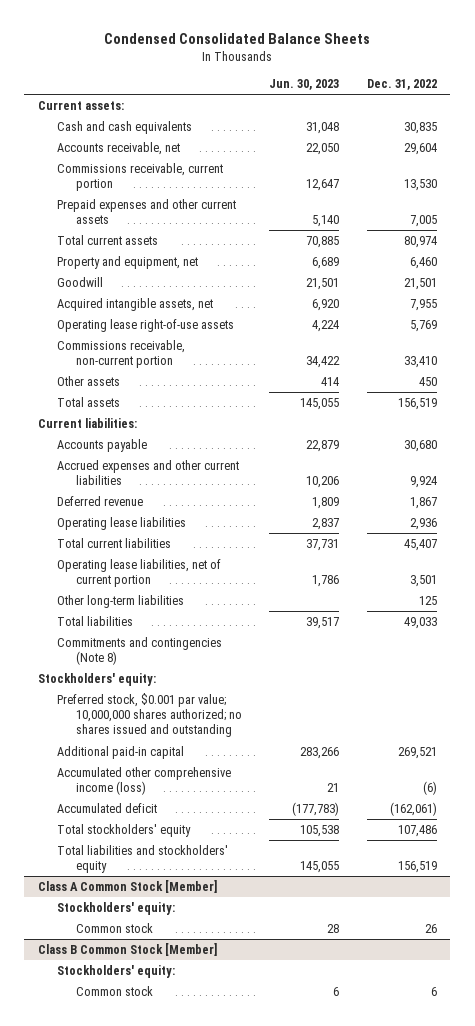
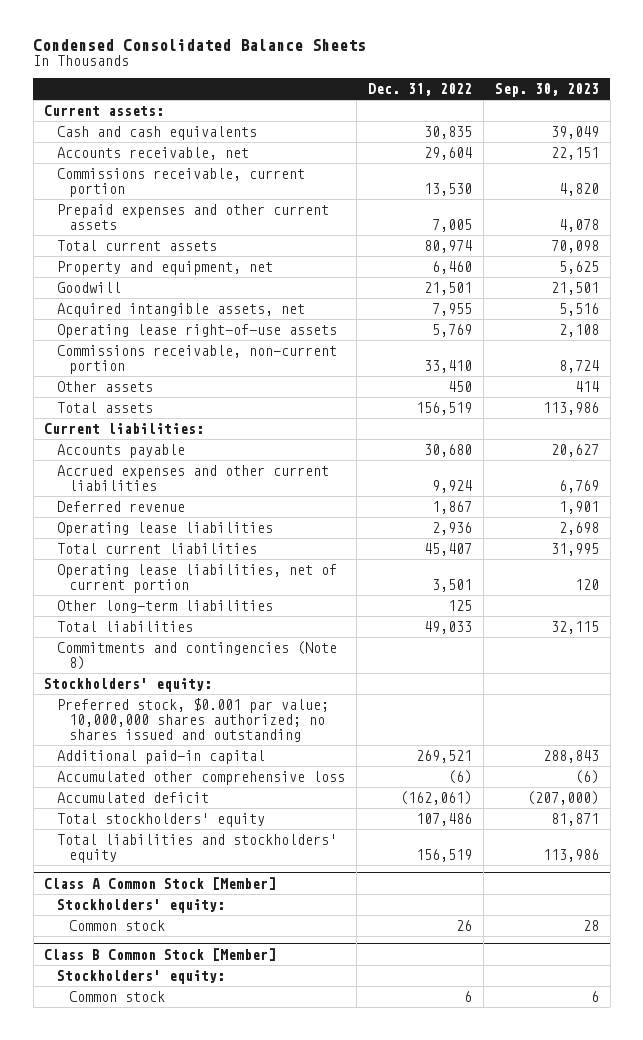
[269,79,340,91] Jun. 30, 2023 -> none
none -> [494,83,599,98] Sep. 30, 2023
[56,766,231,796] Accumulated other comprehensive income (loss) -> [56,771,345,786] Accumulated other comprehensive loss

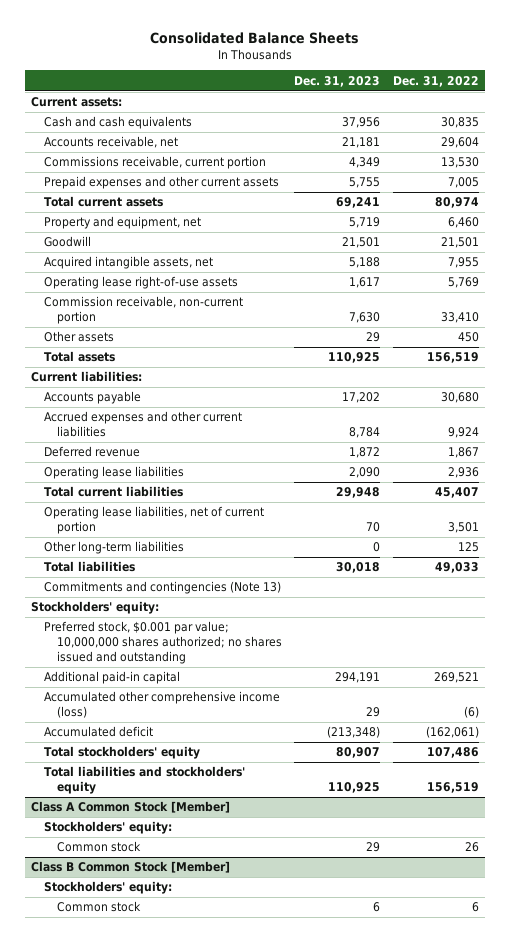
[33,38,367,51] Condensed Consolidated Balance Sheets -> [149,31,359,44] Consolidated Balance Sheets
[494,83,599,98] Sep. 30, 2023 -> none
none -> [294,75,381,87] Dec. 31, 2023
[56,345,337,375] Commissions receivable, non-current portion -> [44,296,244,325] Commission receivable, non-current portion
[56,641,337,671] Commitments and contingencies (Note 8) -> [44,581,282,595] Commitments and contingencies (Note 13)
[56,771,345,786] Accumulated other comprehensive loss -> [44,691,281,719] Accumulated other comprehensive income (loss)

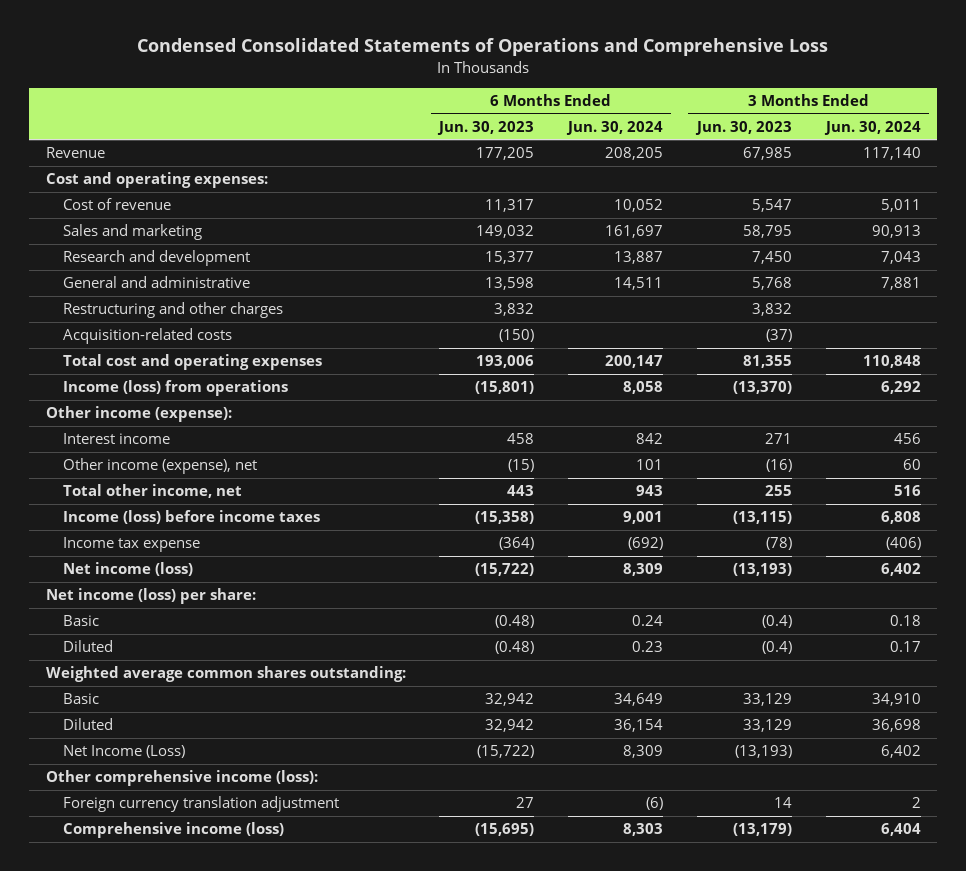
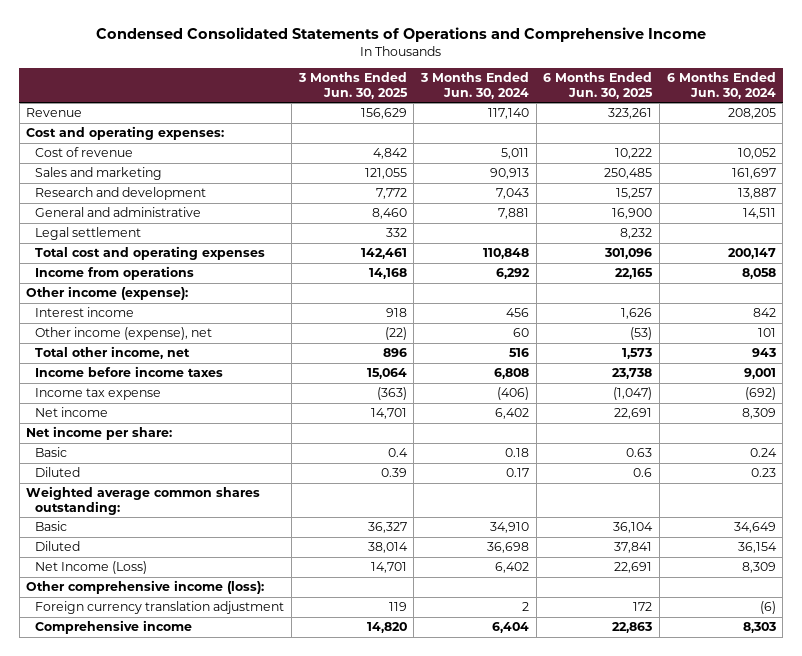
[137,38,829,57] Condensed Consolidated Statements of Operations and Comprehensive Loss -> [96,26,707,42] Condensed Consolidated Statements of Operations and Comprehensive Income
[437,120,535,135] Jun. 30, 2023 -> none
[694,120,792,135] Jun. 30, 2023 -> none
none -> [297,72,408,99] 3 Months Ended Jun. 30, 2025
none -> [543,72,654,99] 6 Months Ended Jun. 30, 2025
[62,302,283,319] Restructuring and other charges -> none
[62,328,232,345] Acquisition-related costs -> none
none -> [35,227,142,241] Legal settlement
[62,380,288,397] Income (loss) from operations -> [35,266,195,281] Income from operations
[62,510,320,525] Income (loss) before income taxes -> [35,366,224,378] Income before income taxes
[62,562,193,577] Net income (loss) -> [35,407,109,418] Net income
[45,588,256,605] Net income (loss) per share: -> [26,426,173,441] Net income per share:
[62,822,284,839] Comprehensive income (loss) -> [35,620,193,635] Comprehensive income

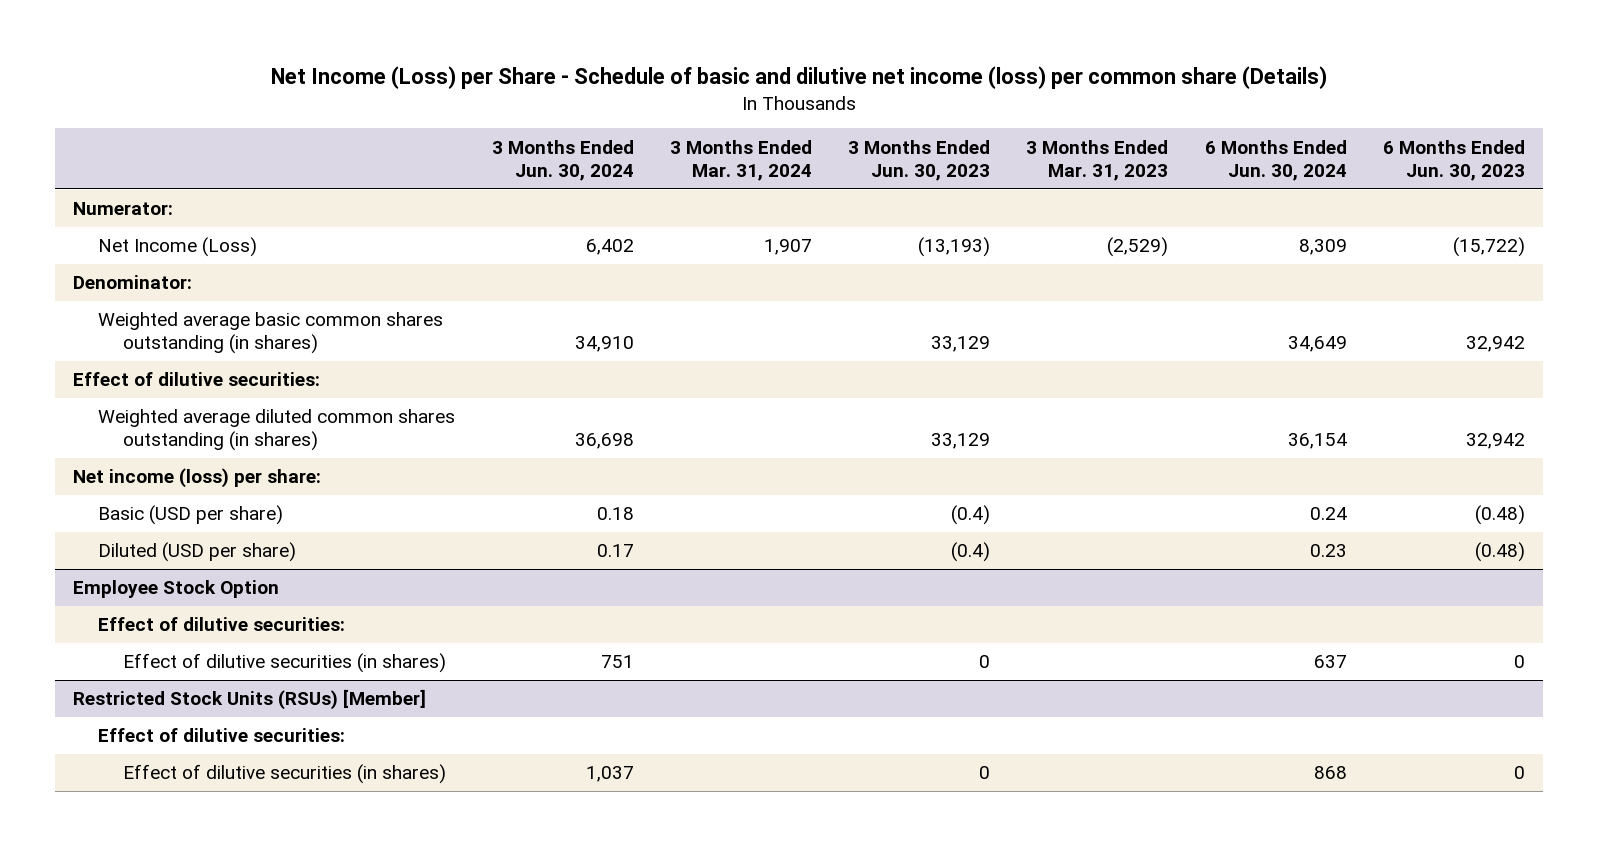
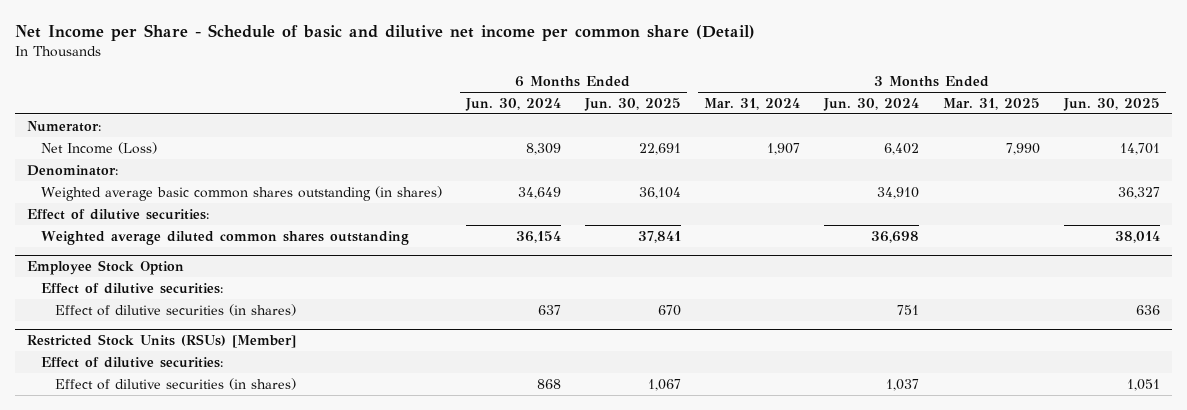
[271,66,1328,90] Net Income (Loss) per Share - Schedule of basic and dilutive net income (loss) per common share (Details) -> [15,24,756,42] Net Income per Share - Schedule of basic and dilutive net income per common share (Detail)
[848,139,991,181] 3 Months Ended Jun. 30, 2023 -> none
[1026,139,1169,181] 3 Months Ended Mar. 31, 2023 -> none
[1382,139,1525,181] 6 Months Ended Jun. 30, 2023 -> none
none -> [583,97,681,111] Jun. 30, 2025
none -> [943,97,1041,110] Mar. 31, 2025
none -> [1062,97,1160,111] Jun. 30, 2025
[73,468,322,489] Net income (loss) per share: -> none
[98,505,284,526] Basic (USD per share) -> none
[98,542,297,563] Diluted (USD per share) -> none
[98,409,456,452] Weighted average diluted common shares outstanding (in shares) -> [40,230,409,245] Weighted average diluted common shares outstanding

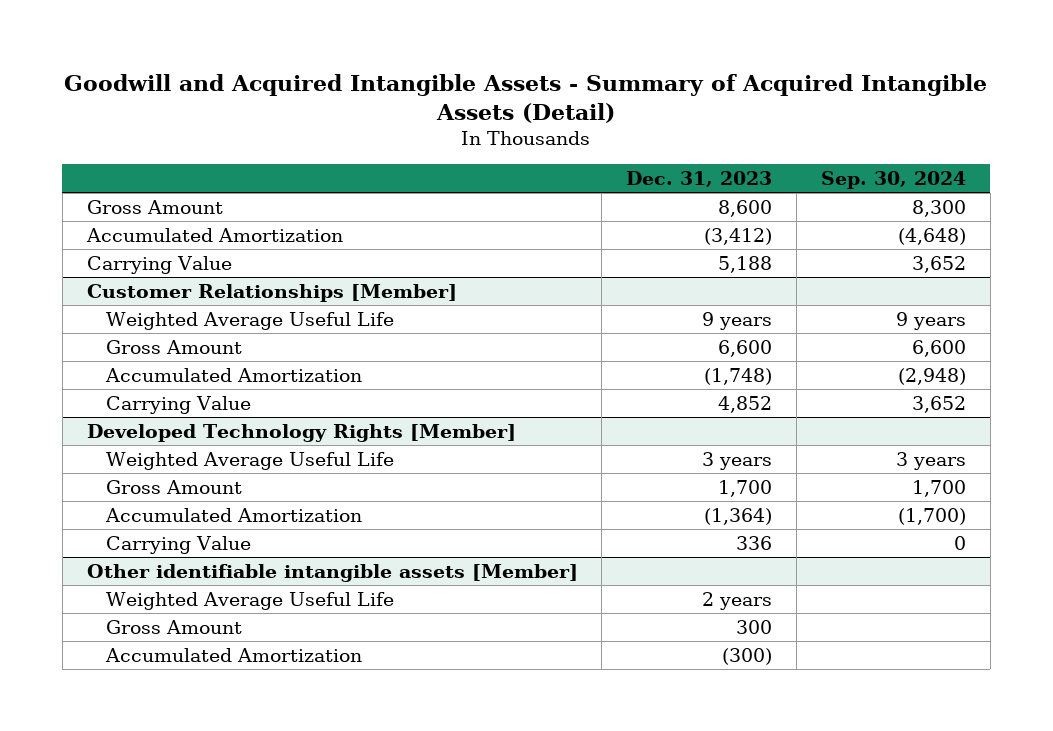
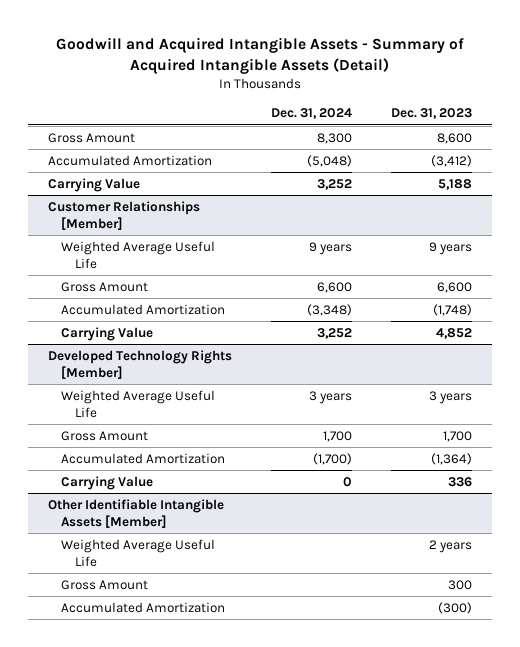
[821,171,967,190] Sep. 30, 2024 -> none
none -> [270,108,352,120] Dec. 31, 2024
[86,563,578,582] Other identifiable intangible assets [Member] -> [47,498,224,529] Other Identifiable Intangible Assets [Member]

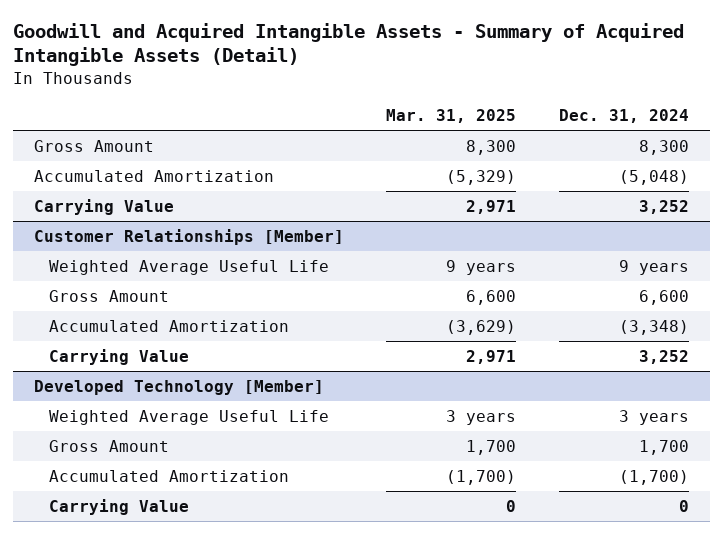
[391,108,473,120] Dec. 31, 2023 -> none
none -> [386,108,517,123] Mar. 31, 2025
[47,349,232,380] Developed Technology Rights [Member] -> [34,379,325,395] Developed Technology [Member]
[47,498,224,529] Other Identifiable Intangible Assets [Member] -> none
[61,538,216,568] Weighted Average Useful Life -> none
[61,579,149,590] Gross Amount -> none
[61,601,226,613] Accumulated Amortization -> none

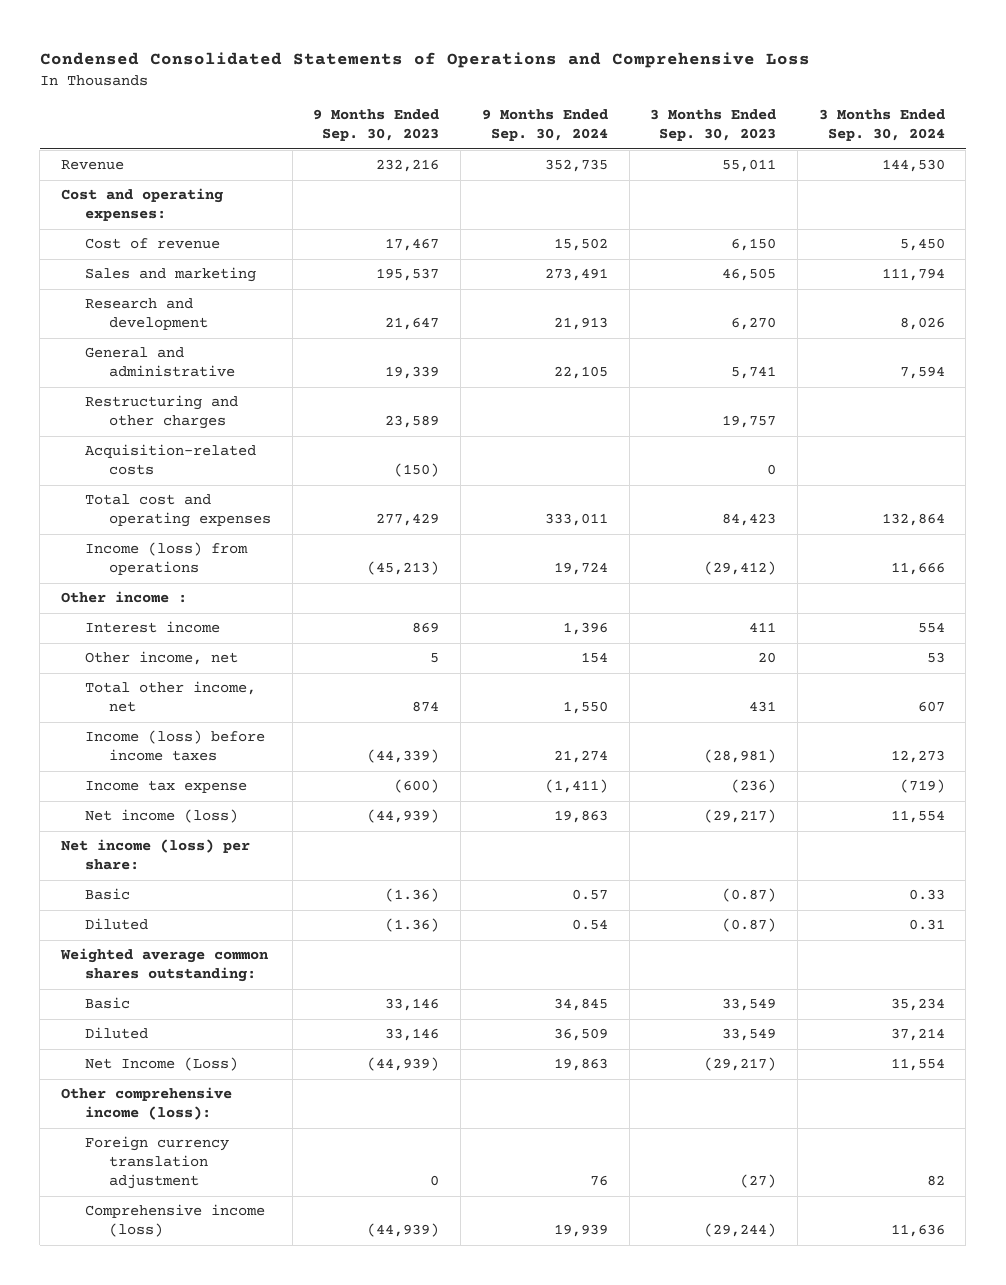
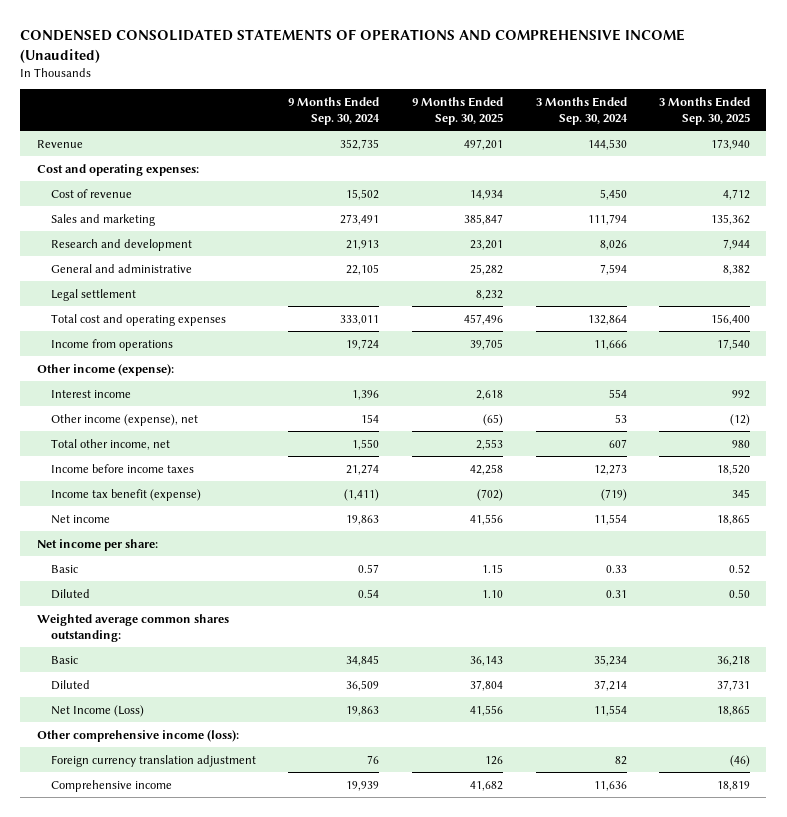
[39,51,810,68] Condensed Consolidated Statements of Operations and Comprehensive Loss -> [20,28,686,63] CONDENSED CONSOLIDATED STATEMENTS OF OPERATIONS AND COMPREHENSIVE INCOME (Unaudited)
[313,109,440,142] 9 Months Ended Sep. 30, 2023 -> none
[650,109,777,142] 3 Months Ended Sep. 30, 2023 -> none
none -> [411,96,503,125] 9 Months Ended Sep. 30, 2025
none -> [659,96,751,125] 3 Months Ended Sep. 30, 2025
[85,395,239,430] Restructuring and other charges -> none
[85,444,257,476] Acquisition-related costs -> none
none -> [50,288,136,301] Legal settlement
[85,542,249,576] Income (loss) from operations -> [50,338,173,351] Income from operations
[61,591,188,604] Other income : -> [36,363,174,376] Other income (expense):
[85,651,239,666] Other income, net -> [50,413,198,426] Other income (expense), net
[85,730,266,762] Income (loss) before income taxes -> [50,463,194,473] Income before income taxes
[85,780,248,794] Income tax expense -> [50,488,201,501] Income tax benefit (expense)
[85,809,239,824] Net income (loss) -> [50,514,110,524] Net income
[61,839,251,871] Net income (loss) per share: -> [36,538,158,551] Net income per share:
[85,1204,266,1238] Comprehensive income (loss) -> [50,779,172,792] Comprehensive income

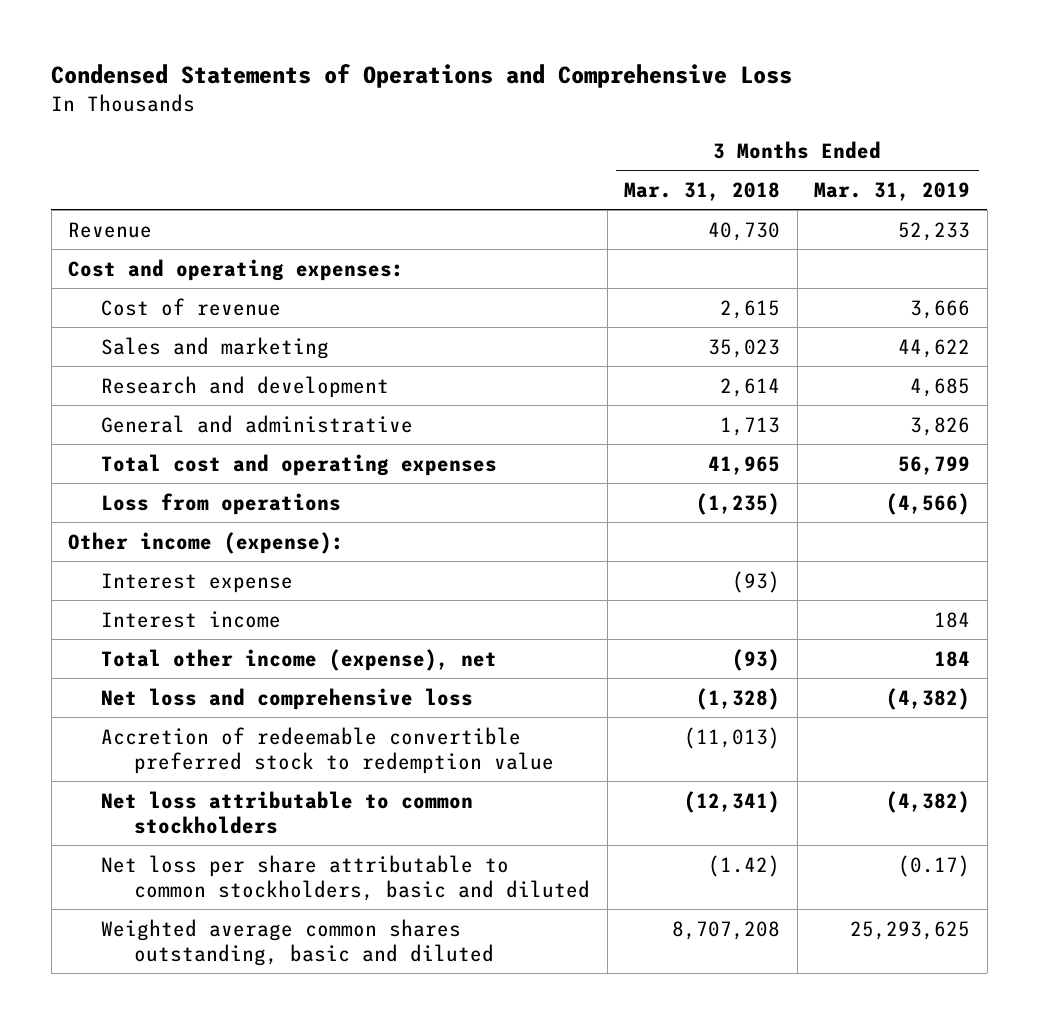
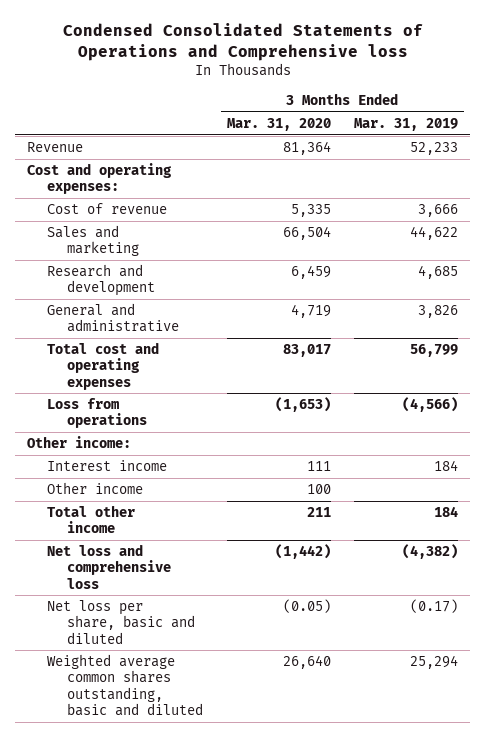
[51,64,793,89] Condensed Statements of Operations and Comprehensive Loss -> [62,22,423,62] Condensed Consolidated Statements of Operations and Comprehensive loss
[624,181,781,201] Mar. 31, 2018 -> none
none -> [226,118,331,132] Mar. 31, 2020
[101,572,294,593] Interest expense -> none
[68,531,345,554] Other income (expense): -> [26,436,131,449] Other income:
none -> [46,482,143,495] Other income
[101,648,498,671] Total other income (expense), net -> [46,505,135,534] Total other income
[101,726,555,774] Accretion of redeemable convertible preferred stock to redemption value -> none
[101,790,474,834] Net loss attributable to common stockholders -> none
[101,854,591,901] Net loss per share attributable to common stockholders, basic and diluted -> [46,600,195,644] Net loss per share, basic and diluted
[850,920,971,940] 25,293,625 -> [410,655,459,670] 25,294

